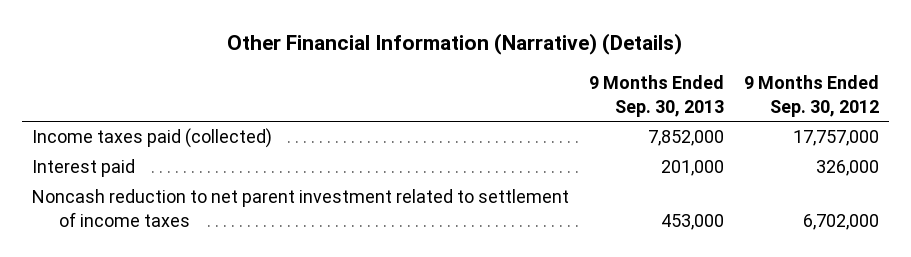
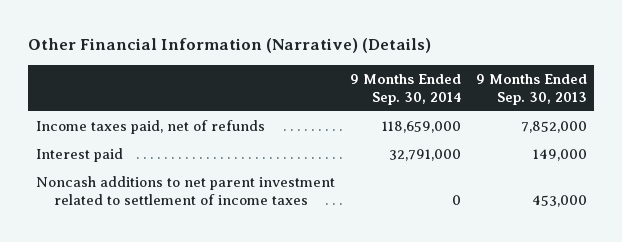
[744,75,880,117] 9 Months Ended Sep. 30, 2012 -> none
none -> [349,73,461,105] 9 Months Ended Sep. 30, 2014
[31,128,272,149] Income taxes paid (collected) -> [35,119,265,134] Income taxes paid, net of refunds
[660,160,724,177] 201,000 -> [532,148,587,161] 149,000
[31,189,569,227] Noncash reduction to net parent investment related to settlement of income taxes -> [35,175,335,206] Noncash additions to net parent investment related to settlement of income taxes

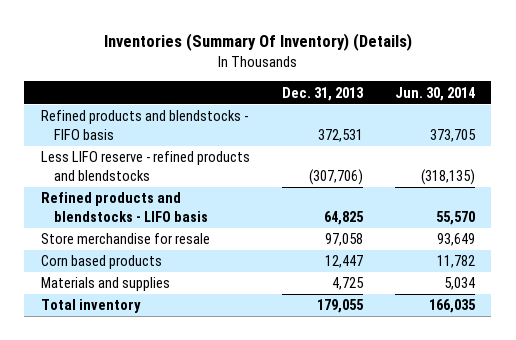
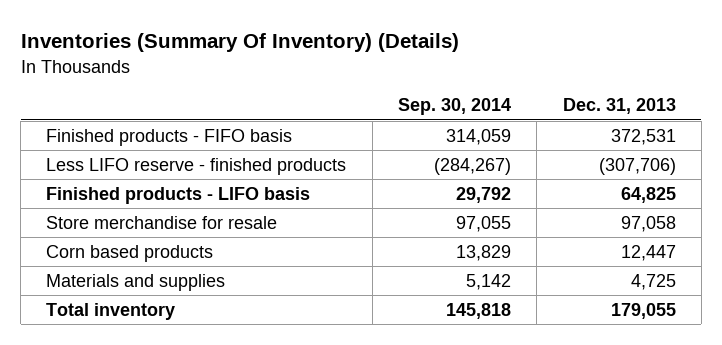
[395,86,476,101] Jun. 30, 2014 -> none
none -> [397,98,511,116] Sep. 30, 2014
[40,110,248,141] Refined products and blendstocks - FIFO basis -> [46,128,293,146] Finished products - FIFO basis
[40,151,250,182] Less LIFO reserve - refined products and blendstocks -> [46,157,347,175] Less LIFO reserve - finished products
[40,192,209,223] Refined products and blendstocks - LIFO basis -> [46,186,311,204] Finished products - LIFO basis

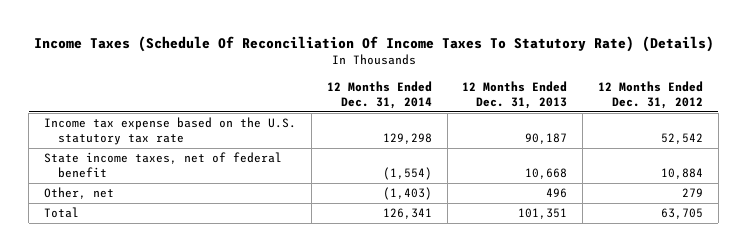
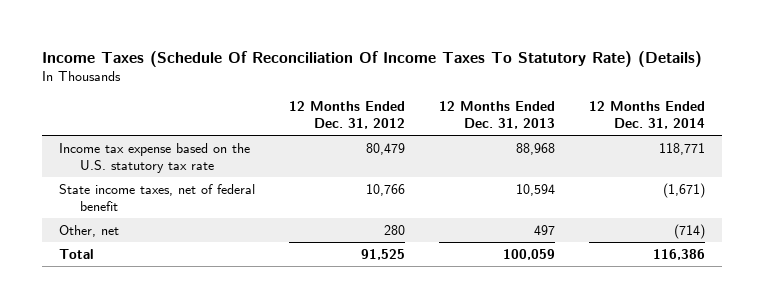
[382,133,432,145] 129,298 -> [659,142,706,155] 118,771
[525,133,568,145] 90,187 -> [516,142,556,155] 88,968
[660,133,703,145] 52,542 -> [366,142,406,155] 80,479
[382,167,432,181] (1,554) -> [663,182,706,198] (1,671)
[525,168,568,180] 10,668 -> [516,183,556,196] 10,594
[660,168,703,180] 10,884 -> [366,183,406,196] 10,766
[382,187,432,201] (1,403) -> [674,223,706,239] (714)
[546,188,568,199] 496 -> [534,224,556,235] 497
[681,188,703,198] 279 -> [384,224,406,235] 280
[382,208,432,220] 126,341 -> [653,248,706,260] 116,386
[518,208,568,220] 101,351 -> [503,248,556,260] 100,059
[660,208,703,220] 63,705 -> [361,248,406,260] 91,525

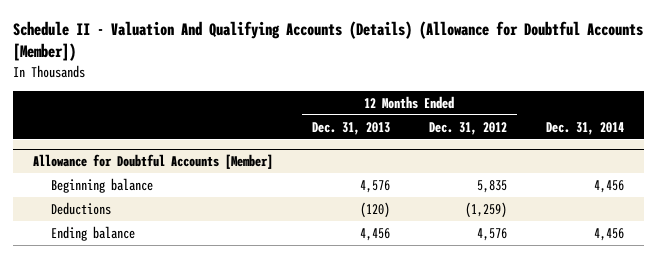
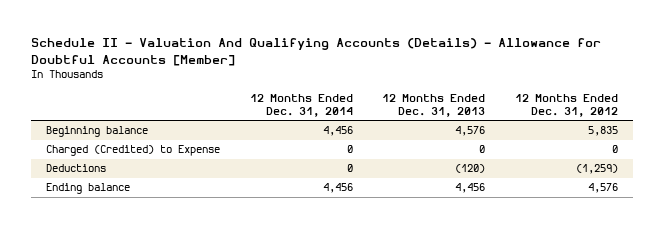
[13,21,644,62] Schedule II - Valuation And Qualifying Accounts (Details) (Allowance for Doubtful Accounts [Member]) -> [30,38,601,66] Schedule II - Valuation And Qualifying Accounts (Details) - Allowance for Doubtful Accounts [Member]
[546,121,625,135] Dec. 31, 2014 -> none
none -> [249,93,353,117] 12 Months Ended Dec. 31, 2014
[32,154,273,170] Allowance for Doubtful Accounts [Member] -> none
none -> [45,145,220,157] Charged (Credited) to Expense

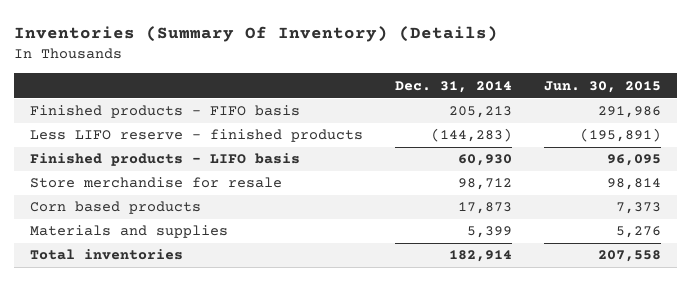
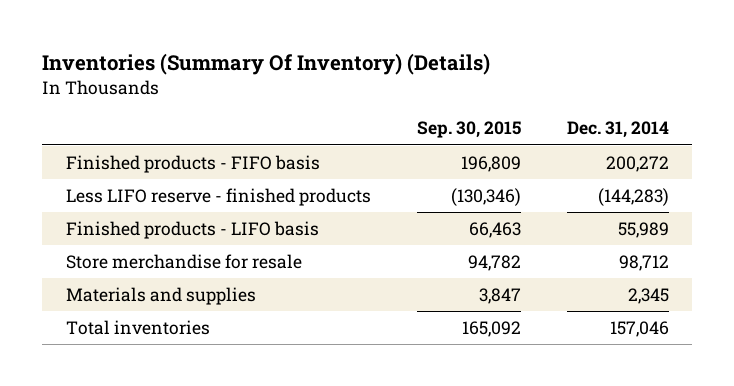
[543,80,661,93] Jun. 30, 2015 -> none
none -> [416,121,521,139] Sep. 30, 2015
[448,106,512,119] 205,213 -> [605,155,669,172] 200,272
[457,154,512,167] 60,930 -> [617,221,669,238] 55,989
[30,201,202,215] Corn based products -> none
[466,226,512,239] 5,399 -> [627,287,669,304] 2,345
[448,250,512,263] 182,914 -> [609,320,669,337] 157,046

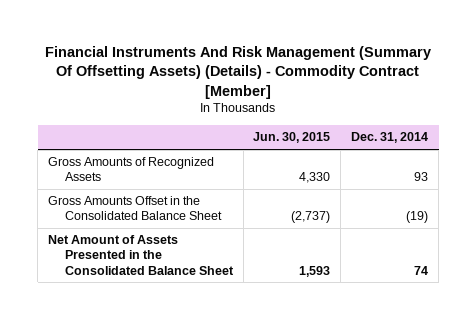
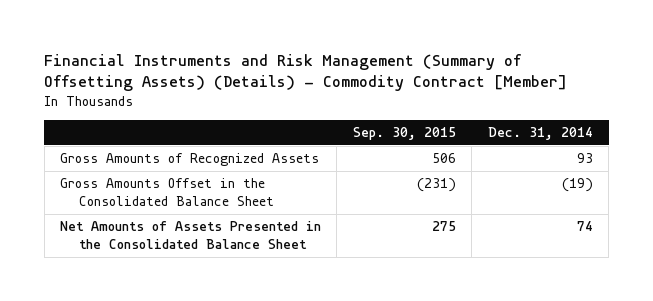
[45,45,432,99] Financial Instruments And Risk Management (Summary Of Offsetting Assets) (Details) - Commodity Contract [Member] -> [44,53,568,92] Financial Instruments and Risk Management (Summary of Offsetting Assets) (Details) - Commodity Contract [Member]
[253,132,331,144] Jun. 30, 2015 -> none
none -> [352,126,456,140] Sep. 30, 2015
[48,235,234,275] Net Amount of Assets Presented in the Consolidated Balance Sheet -> [59,221,321,250] Net Amounts of Assets Presented in the Consolidated Balance Sheet

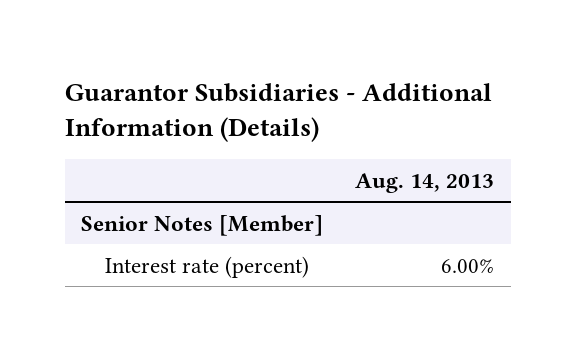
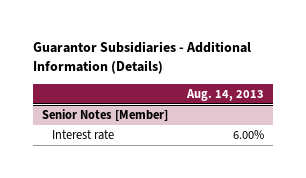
[105,255,310,278] Interest rate (percent) -> [52,130,115,141] Interest rate

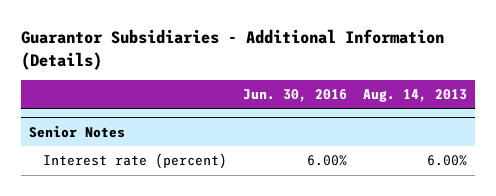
none -> [243,89,348,103] Jun. 30, 2016
[42,109,169,122] Senior Notes [Member] -> [29,124,126,138] Senior Notes
[52,130,115,141] Interest rate -> [43,153,228,170] Interest rate (percent)

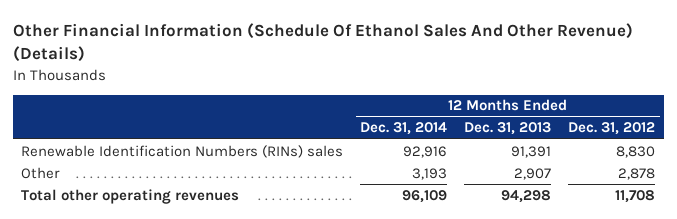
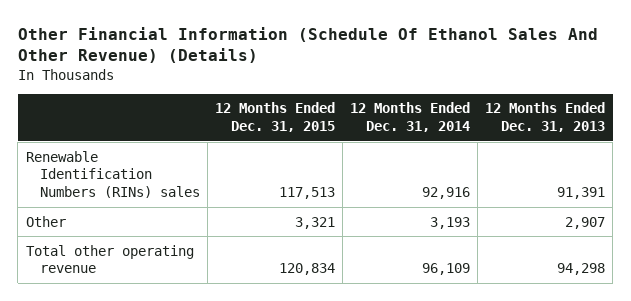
[568,122,656,136] Dec. 31, 2012 -> none
none -> [214,102,335,133] 12 Months Ended Dec. 31, 2015
[21,188,240,204] Total other operating revenues -> [25,244,194,274] Total other operating revenue

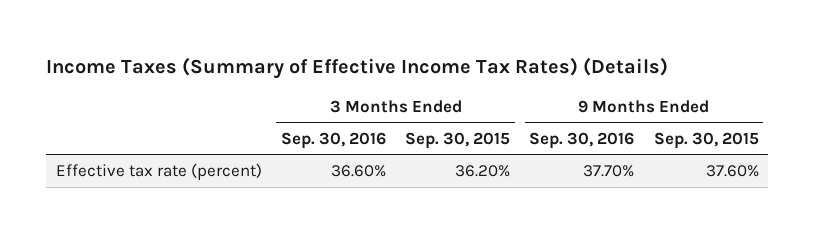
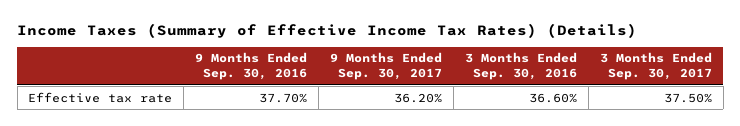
[405,131,511,149] Sep. 30, 2015 -> none
[653,131,759,149] Sep. 30, 2015 -> none
none -> [330,52,443,81] 9 Months Ended Sep. 30, 2017
none -> [599,52,712,81] 3 Months Ended Sep. 30, 2017
[55,163,262,181] Effective tax rate (percent) -> [28,91,173,103] Effective tax rate

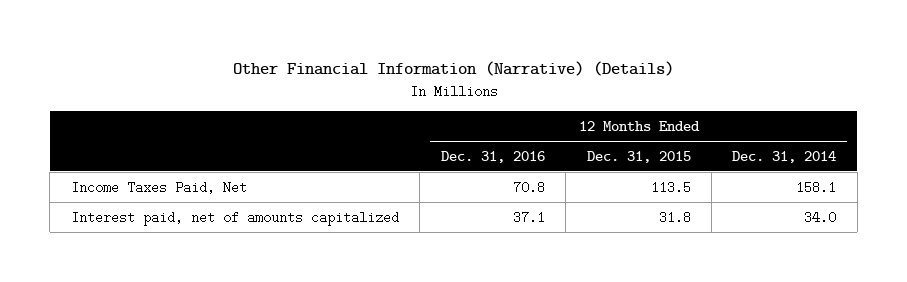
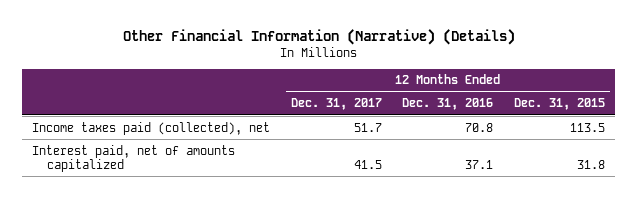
[732,150,837,163] Dec. 31, 2014 -> none
none -> [290,98,382,111] Dec. 31, 2017
[70,180,247,194] Income Taxes Paid, Net -> [32,121,271,135] Income taxes paid (collected), net

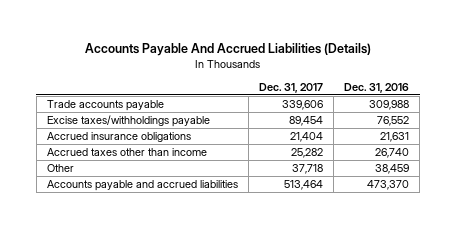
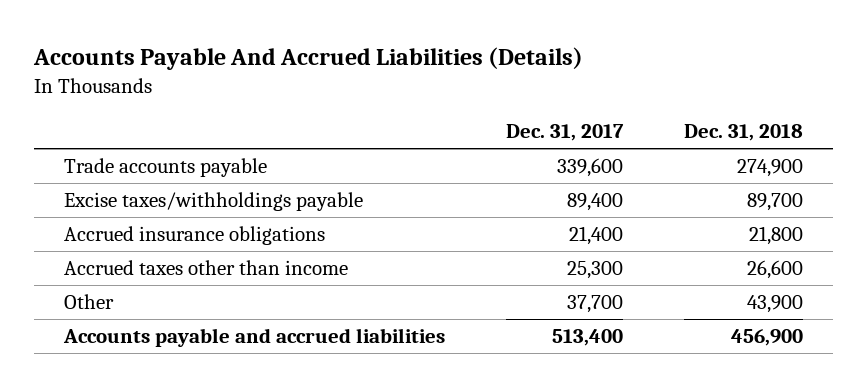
[343,83,409,94] Dec. 31, 2016 -> none
none -> [683,124,803,142] Dec. 31, 2018
[281,99,323,110] 339,606 -> [556,158,623,178] 339,600
[288,115,323,126] 89,454 -> [566,193,623,212] 89,400
[289,131,323,142] 21,404 -> [568,226,623,246] 21,400
[290,147,323,158] 25,282 -> [566,261,623,280] 25,300
[291,163,323,174] 37,718 -> [566,295,623,314] 37,700
[283,179,323,190] 513,464 -> [551,329,623,347] 513,400

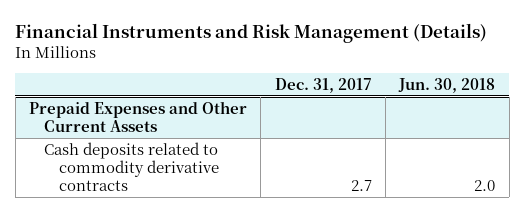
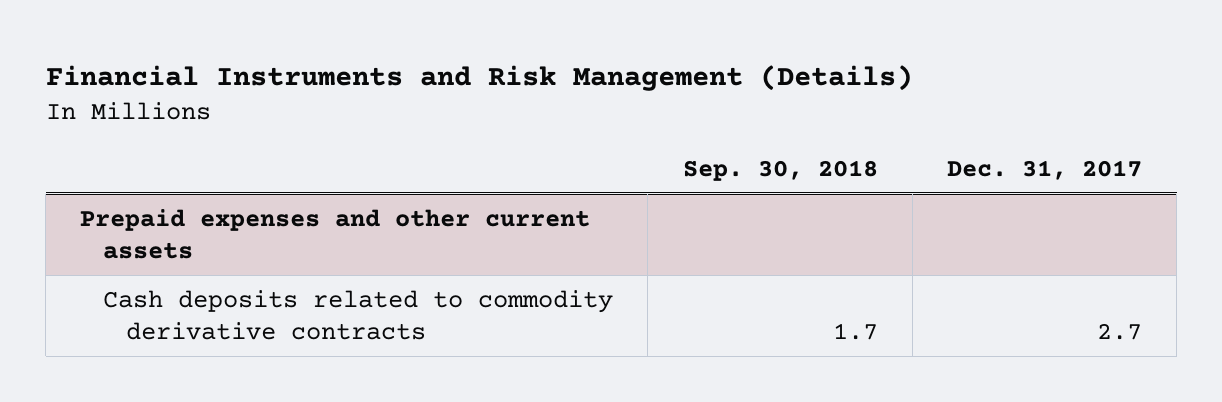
[398,77,496,93] Jun. 30, 2018 -> none
none -> [682,160,878,182] Sep. 30, 2018
[29,100,248,133] Prepaid Expenses and Other Current Assets -> [80,208,591,260] Prepaid expenses and other current assets

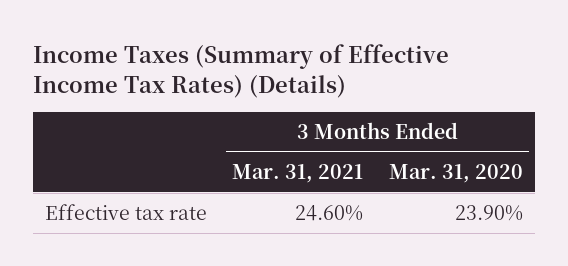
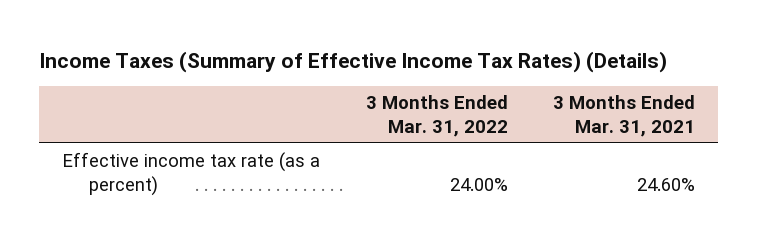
[388,163,523,183] Mar. 31, 2020 -> none
none -> [365,95,508,137] 3 Months Ended Mar. 31, 2022
[45,203,208,220] Effective tax rate -> [62,151,321,196] Effective income tax rate (as a percent)

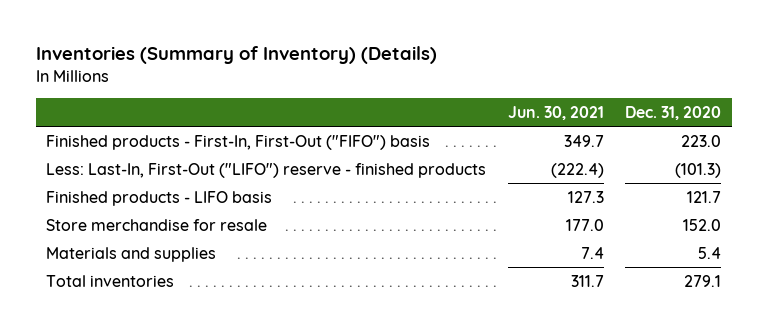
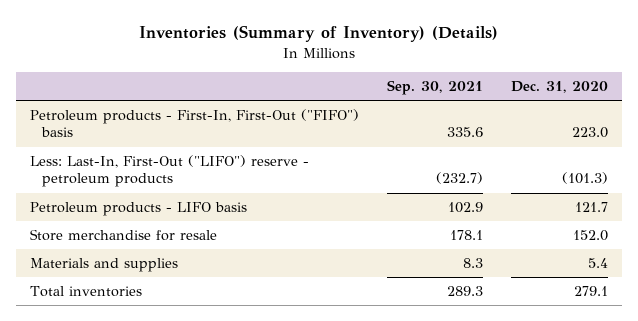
[507,105,604,120] Jun. 30, 2021 -> none
none -> [386,80,483,96] Sep. 30, 2021
[46,134,431,150] Finished products - First-In, First-Out ("FIFO") basis -> [29,109,359,138] Petroleum products - First-In, First-Out ("FIFO") basis
[46,162,487,178] Less: Last-In, First-Out ("LIFO") reserve - finished products -> [29,155,309,188] Less: Last-In, First-Out ("LIFO") reserve - petroleum products
[46,190,273,206] Finished products - LIFO basis -> [29,202,247,217] Petroleum products - LIFO basis

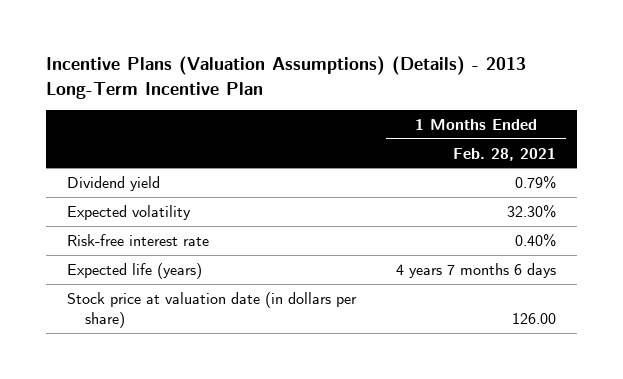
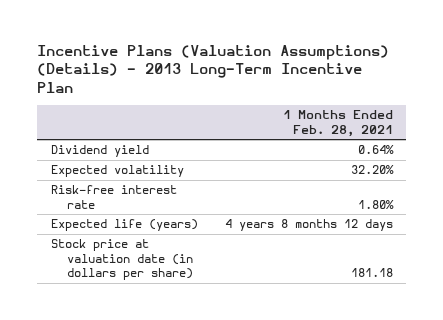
[515,174,557,189] 0.79% -> [357,145,394,155] 0.64%
[507,203,557,218] 32.30% -> [350,165,394,175] 32.20%
[515,232,557,247] 0.40% -> [357,199,394,209] 1.80%
[396,262,557,278] 4 years 7 months 6 days -> [224,219,393,232] 4 years 8 months 12 days
[512,312,557,324] 126.00 -> [350,268,393,278] 181.18

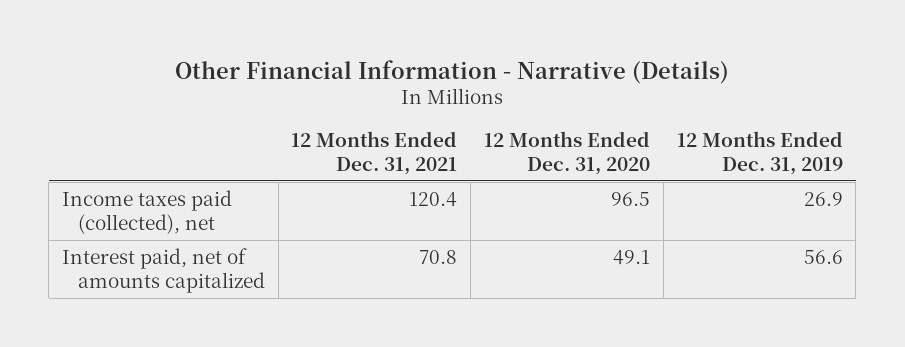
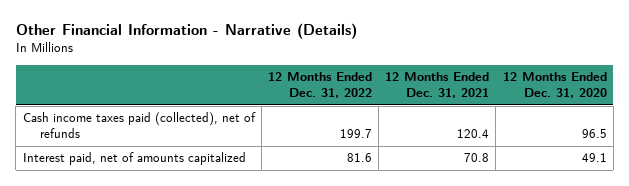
[676,131,843,175] 12 Months Ended Dec. 31, 2019 -> none
none -> [267,72,372,99] 12 Months Ended Dec. 31, 2022
[62,189,233,234] Income taxes paid (collected), net -> [22,112,256,139] Cash income taxes paid (collected), net of refunds

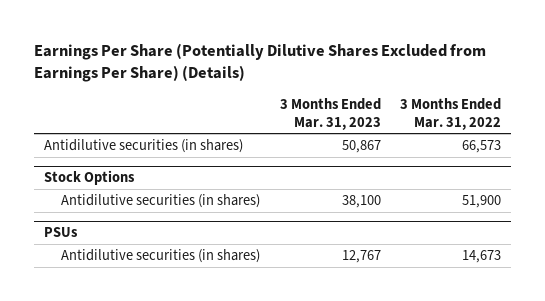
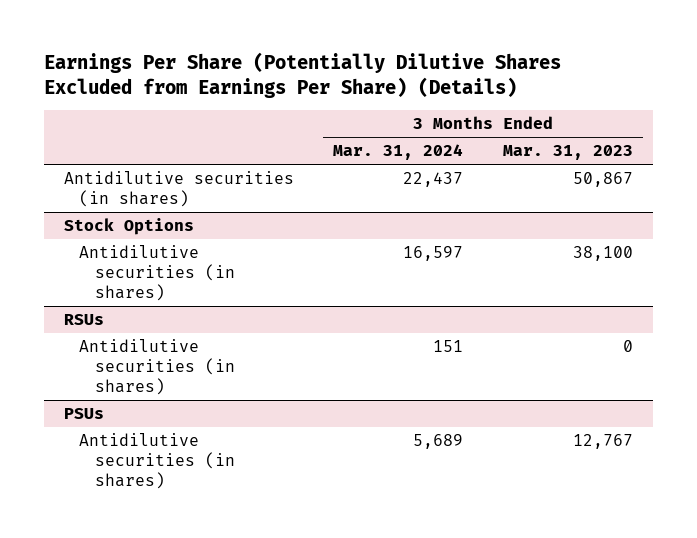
[400,97,502,130] 3 Months Ended Mar. 31, 2022 -> none
none -> [333,144,464,161] Mar. 31, 2024
none -> [63,314,104,326] RSUs
none -> [79,339,235,396] Antidilutive securities (in shares)

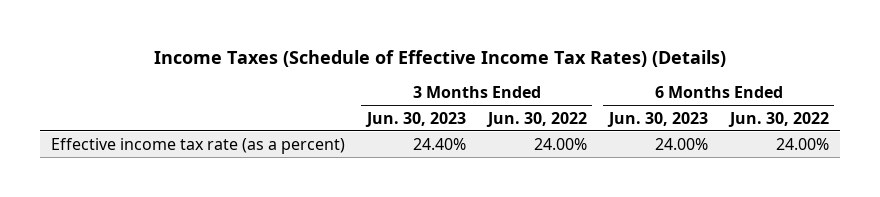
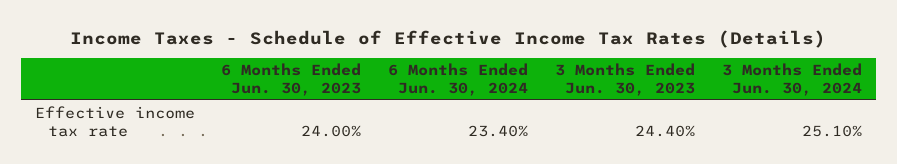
[153,50,726,68] Income Taxes (Schedule of Effective Income Tax Rates) (Details) -> [70,29,827,48] Income Taxes - Schedule of Effective Income Tax Rates (Details)
[485,111,587,127] Jun. 30, 2022 -> none
[727,111,829,127] Jun. 30, 2022 -> none
none -> [388,63,529,96] 6 Months Ended Jun. 30, 2024
none -> [722,63,863,96] 3 Months Ended Jun. 30, 2024
[50,138,345,155] Effective income tax rate (as a percent) -> [34,106,195,137] Effective income tax rate

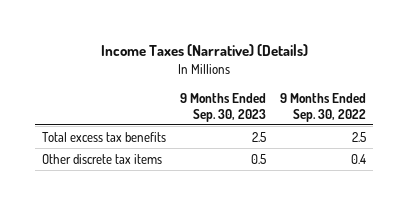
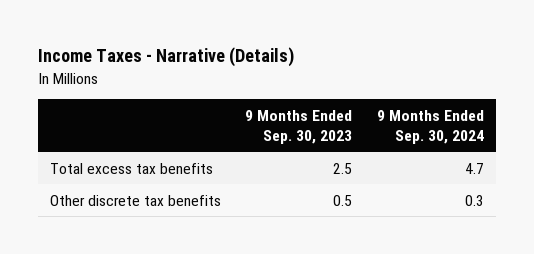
[101,43,309,56] Income Taxes (Narrative) (Details) -> [38,47,295,68] Income Taxes - Narrative (Details)
[280,92,367,122] 9 Months Ended Sep. 30, 2022 -> none
none -> [376,109,484,144] 9 Months Ended Sep. 30, 2024
[42,153,163,164] Other discrete tax items -> [50,194,222,206] Other discrete tax benefits

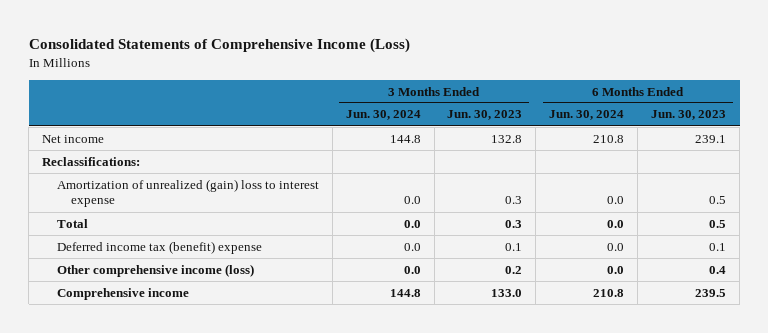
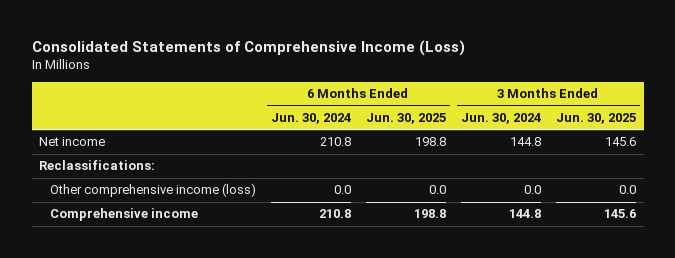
[447,110,523,121] Jun. 30, 2023 -> none
[651,110,727,121] Jun. 30, 2023 -> none
none -> [365,113,446,125] Jun. 30, 2025
none -> [556,113,637,125] Jun. 30, 2025
[56,178,319,208] Amortization of unrealized (gain) loss to interest expense -> none
[56,218,88,228] Total -> none
[56,240,262,254] Deferred income tax (benefit) expense -> none

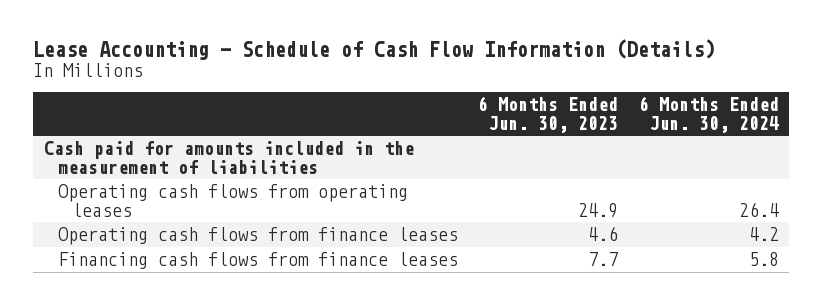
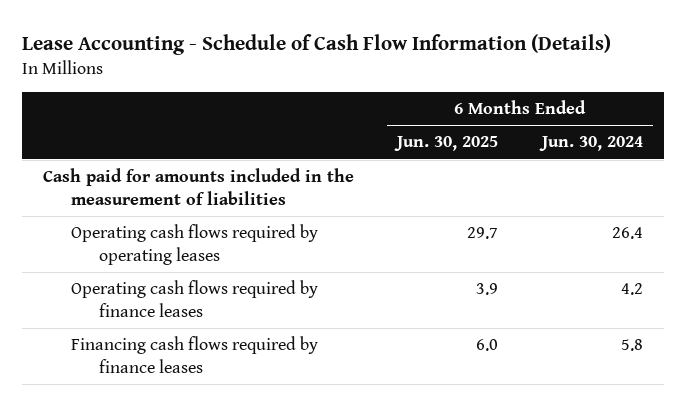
[478,96,619,133] 6 Months Ended Jun. 30, 2023 -> none
none -> [394,136,499,152] Jun. 30, 2025
[57,184,408,217] Operating cash flows from operating leases -> [70,224,318,265] Operating cash flows required by operating leases
[57,227,458,246] Operating cash flows from finance leases -> [70,280,318,317] Operating cash flows required by finance leases
[57,252,458,270] Financing cash flows from finance leases -> [70,336,318,373] Financing cash flows required by finance leases

